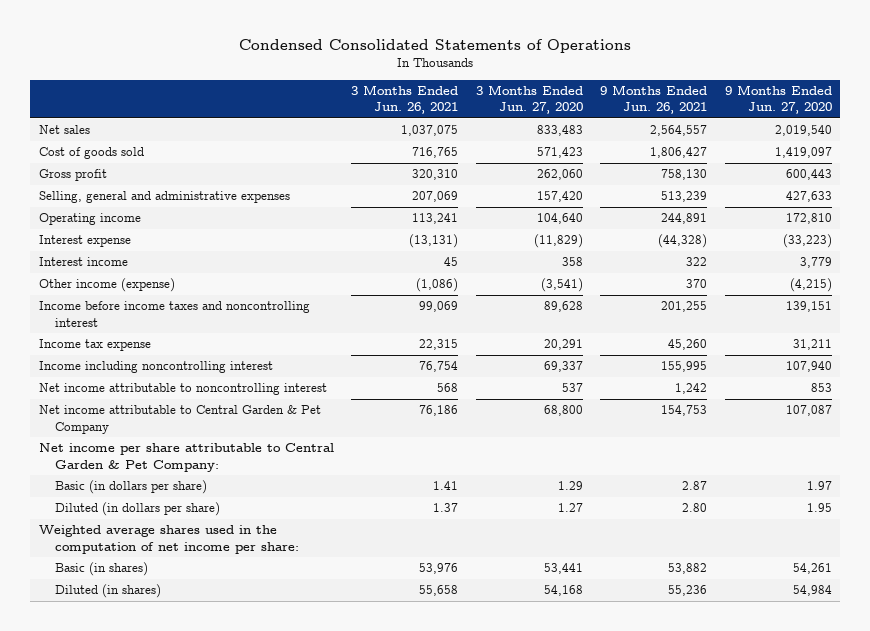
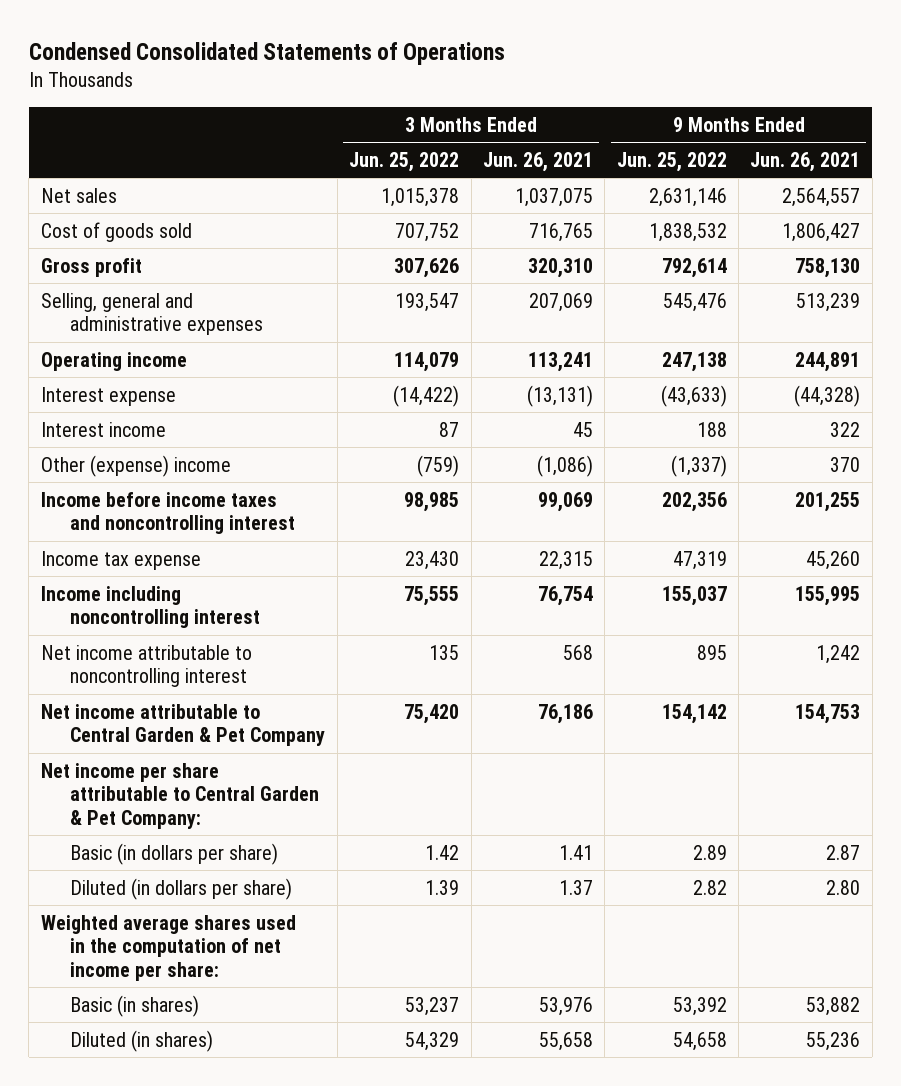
[475,84,583,115] 3 Months Ended Jun. 27, 2020 -> none
[724,84,832,115] 9 Months Ended Jun. 27, 2020 -> none
none -> [349,151,460,172] Jun. 25, 2022
none -> [616,151,727,172] Jun. 25, 2022
[38,278,175,293] Other income (expense) -> [40,454,231,477] Other (expense) income

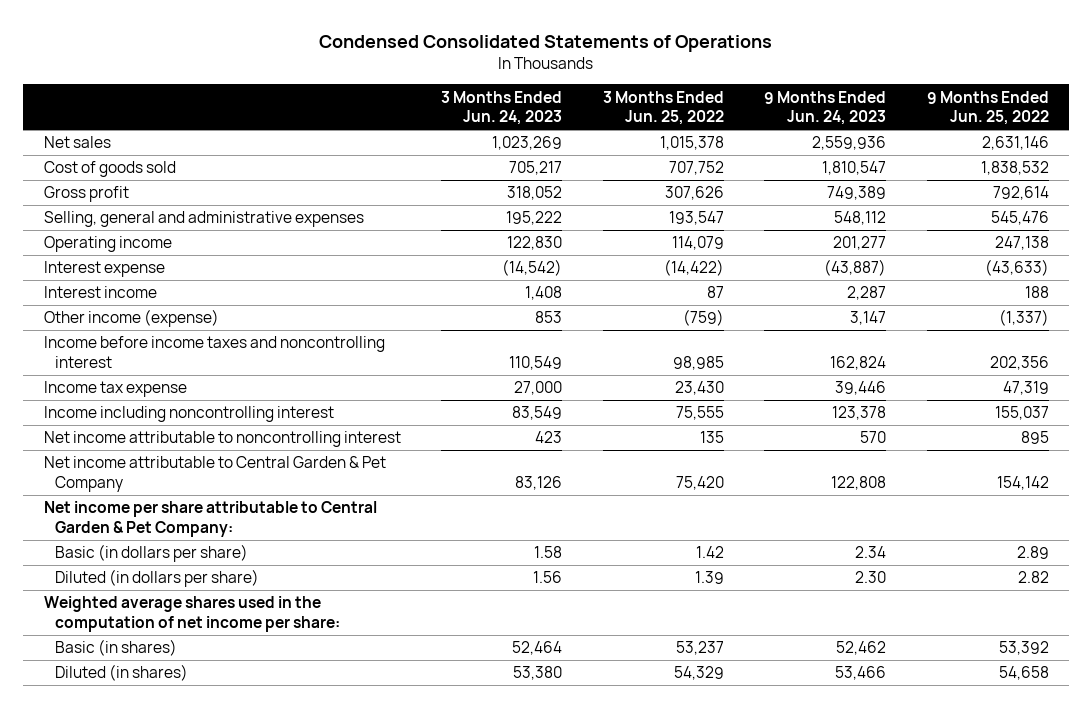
[482,151,593,172] Jun. 26, 2021 -> none
[750,151,861,172] Jun. 26, 2021 -> none
none -> [441,90,563,126] 3 Months Ended Jun. 24, 2023
none -> [764,90,887,126] 9 Months Ended Jun. 24, 2023
[40,454,231,477] Other (expense) income -> [43,309,219,328] Other income (expense)

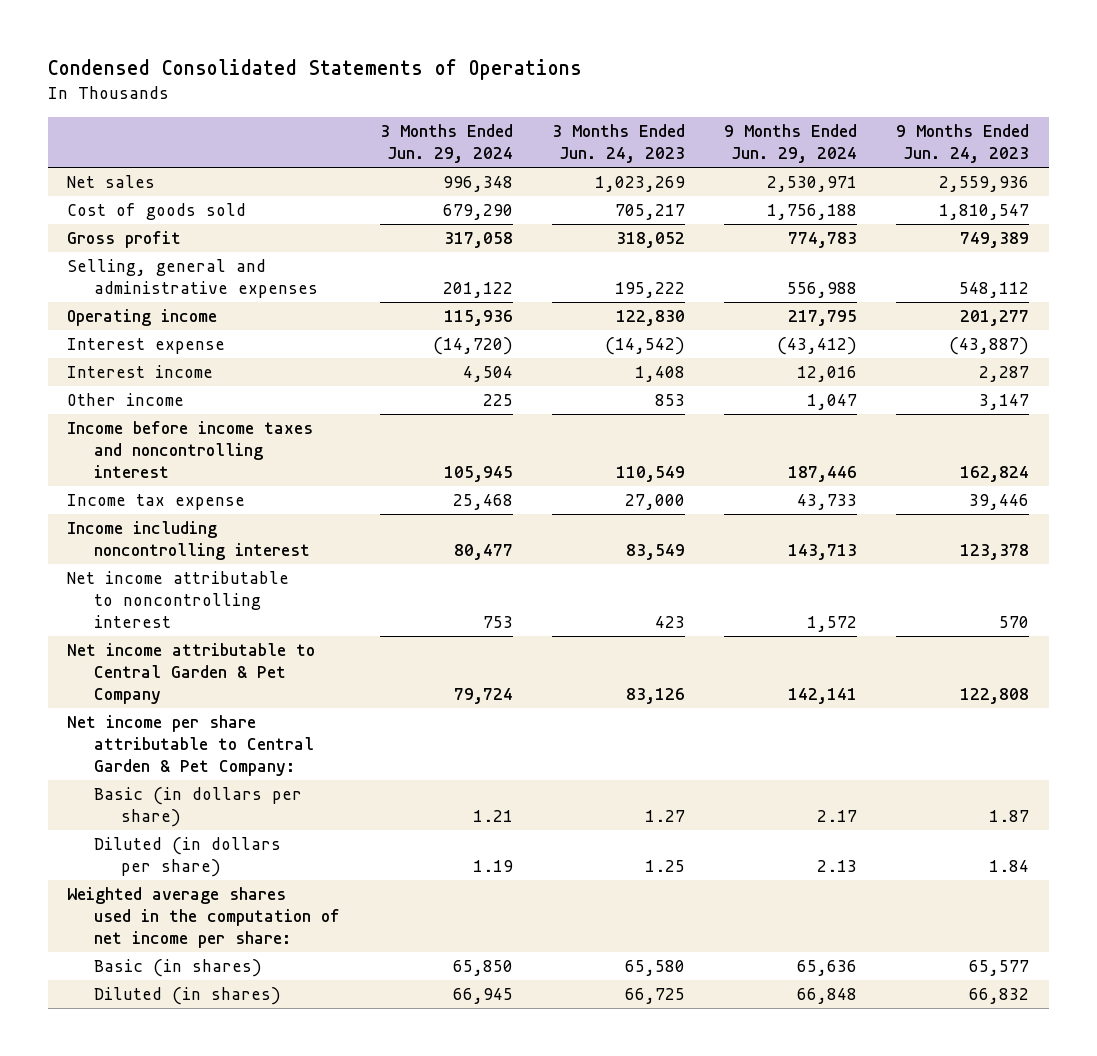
[602,90,724,126] 3 Months Ended Jun. 25, 2022 -> none
[926,90,1049,126] 9 Months Ended Jun. 25, 2022 -> none
none -> [379,124,513,164] 3 Months Ended Jun. 29, 2024
none -> [724,124,858,164] 9 Months Ended Jun. 29, 2024
[43,309,219,328] Other income (expense) -> [67,393,185,407] Other income
[534,546,563,559] 1.58 -> [644,810,685,823] 1.27
[855,546,887,559] 2.34 -> [989,810,1030,823] 1.87
[533,571,563,584] 1.56 -> [644,860,685,873] 1.25
[855,571,887,584] 2.30 -> [989,860,1030,873] 1.84
[512,641,563,656] 52,464 -> [624,960,685,977] 65,580
[836,641,887,656] 52,462 -> [969,960,1030,977] 65,577
[513,666,563,681] 53,380 -> [624,988,685,1005] 66,725
[835,666,887,681] 53,466 -> [969,988,1030,1005] 66,832

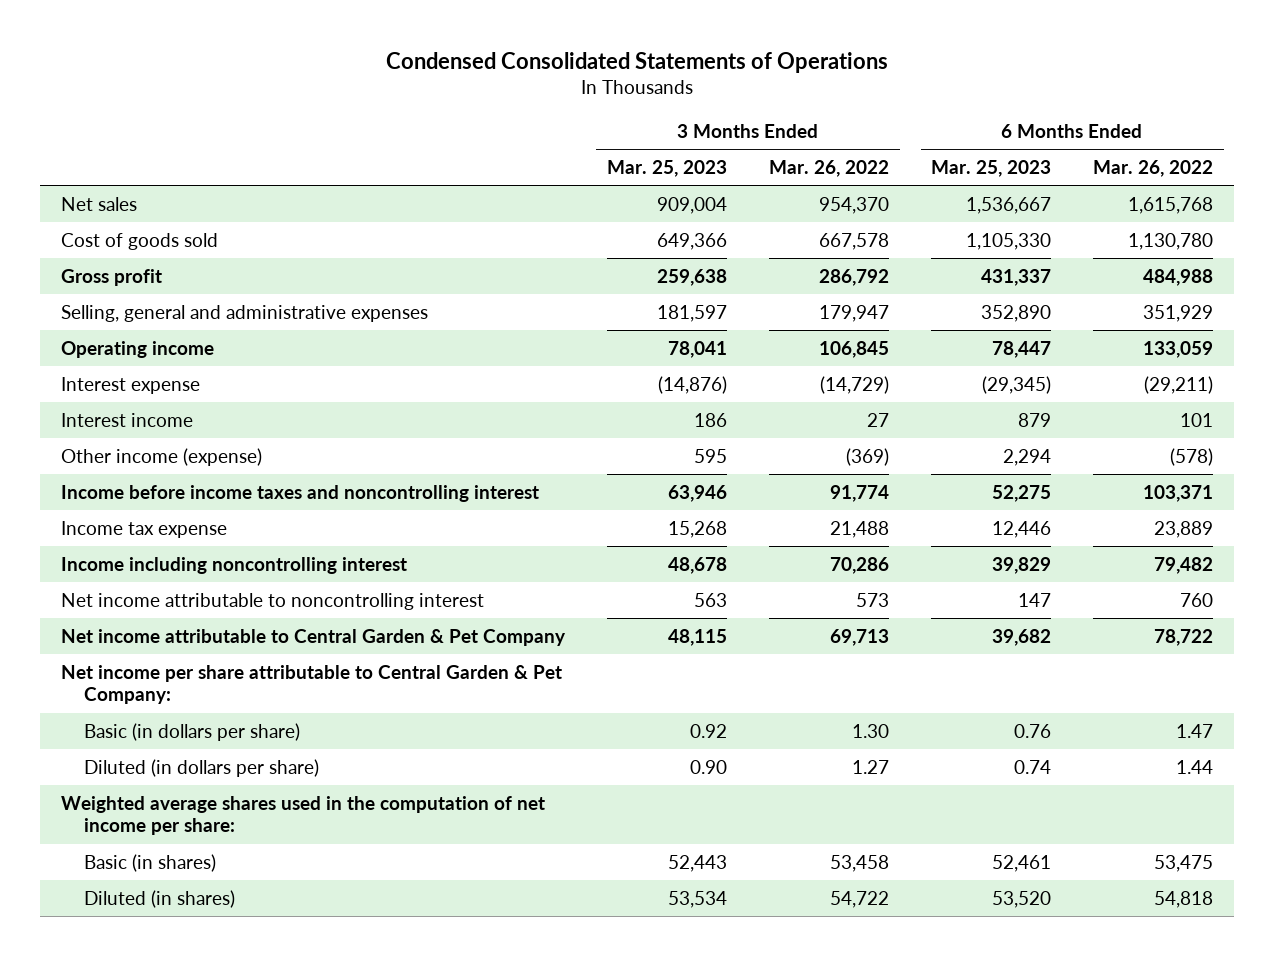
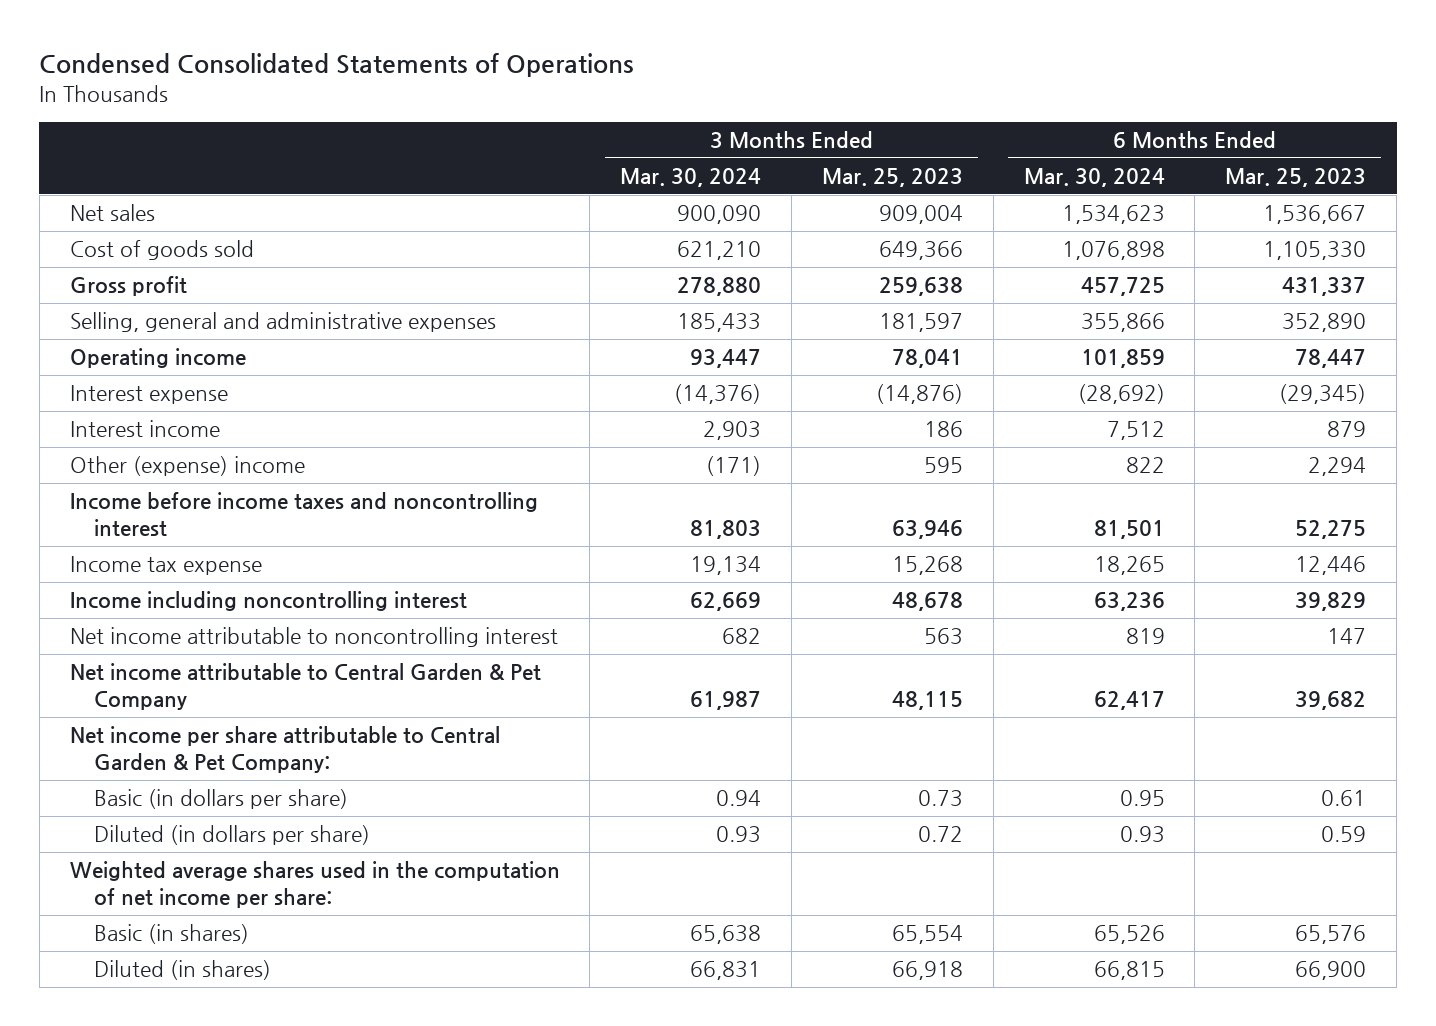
[769,159,890,177] Mar. 26, 2022 -> none
[1093,159,1214,177] Mar. 26, 2022 -> none
none -> [620,167,762,187] Mar. 30, 2024
none -> [1023,167,1165,187] Mar. 30, 2024
[60,447,262,466] Other income (expense) -> [69,456,305,477] Other (expense) income
[689,723,727,738] 0.92 -> [917,790,963,808] 0.73
[1014,723,1052,738] 0.76 -> [1321,790,1367,807] 0.61
[689,759,727,774] 0.90 -> [917,826,963,843] 0.72
[1014,759,1052,774] 0.74 -> [1321,826,1367,843] 0.59
[667,854,727,872] 52,443 -> [891,925,963,945] 65,554
[992,854,1052,872] 52,461 -> [1295,925,1367,945] 65,576
[667,890,727,908] 53,534 -> [891,961,963,981] 66,918
[992,890,1052,908] 53,520 -> [1295,961,1367,981] 66,900

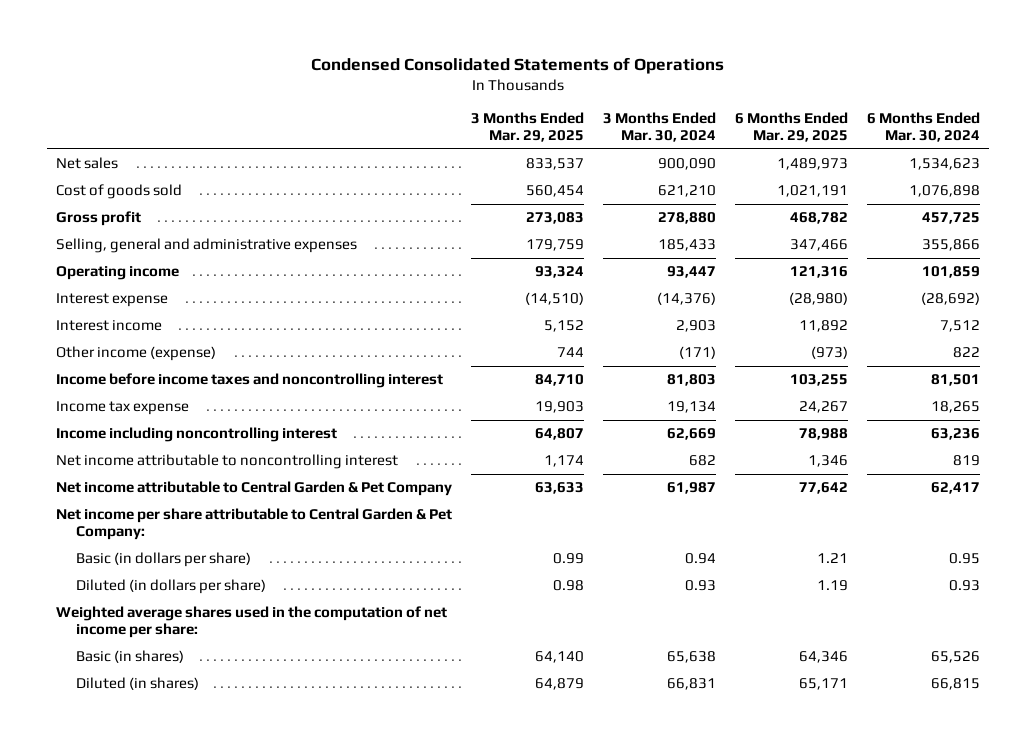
[821,167,963,187] Mar. 25, 2023 -> none
[1225,167,1367,187] Mar. 25, 2023 -> none
none -> [471,111,585,143] 3 Months Ended Mar. 29, 2025
none -> [735,111,849,143] 6 Months Ended Mar. 29, 2025
[69,456,305,477] Other (expense) income -> [56,346,217,362] Other income (expense)

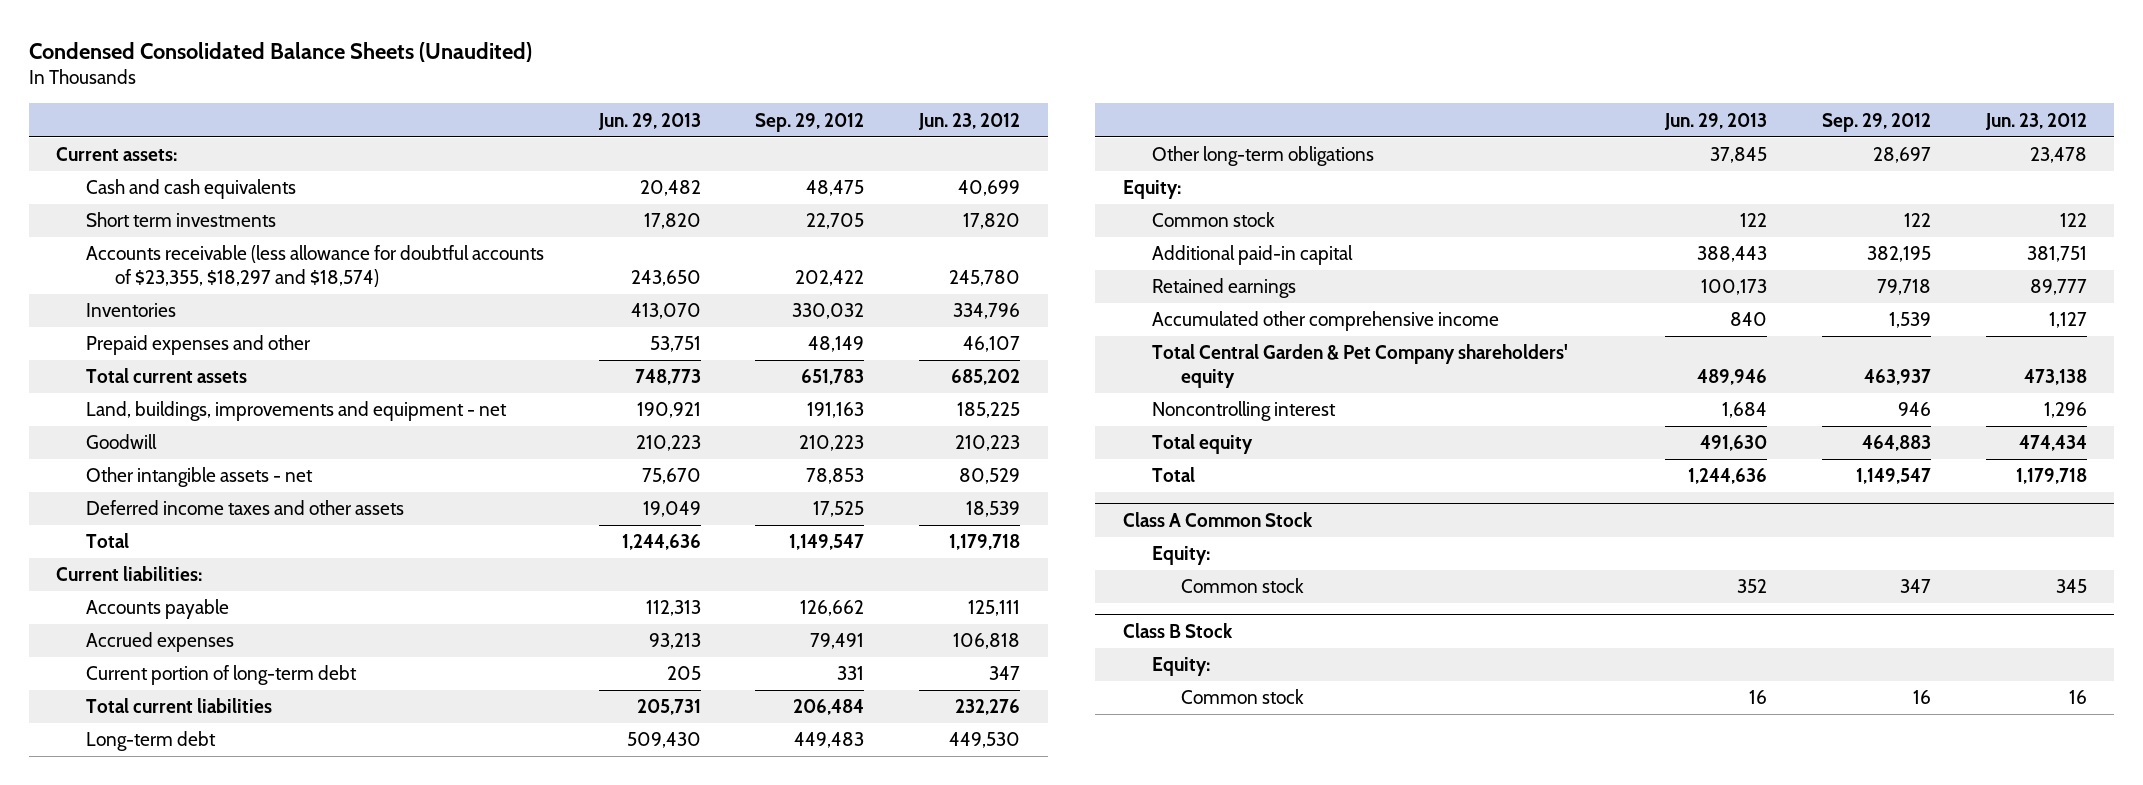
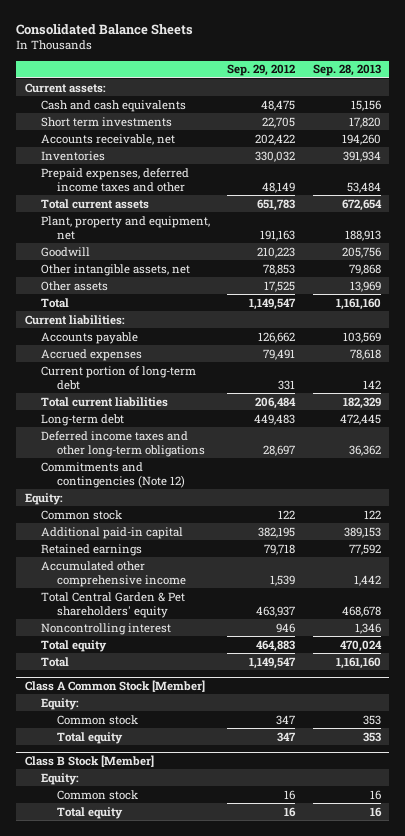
[29,41,533,62] Condensed Consolidated Balance Sheets (Unaudited) -> [15,23,193,35] Consolidated Balance Sheets
[597,112,701,130] Jun. 29, 2013 -> none
[918,112,1021,130] Jun. 23, 2012 -> none
none -> [312,64,381,77] Sep. 28, 2013
[85,245,544,287] Accounts receivable (less allowance for doubtful accounts of $23,355, $18,297 and $18,574) -> [40,133,175,145] Accounts receivable, net
[85,335,311,356] Prepaid expenses and other -> [40,167,189,192] Prepaid expenses, deferred income taxes and other
[85,401,507,422] Land, buildings, improvements and equipment - net -> [40,215,210,240] Plant, property and equipment, net
[85,467,313,488] Other intangible assets - net -> [40,263,190,276] Other intangible assets, net
[85,500,404,516] Deferred income taxes and other assets -> [40,280,108,291] Other assets
[1151,146,1374,167] Other long-term obligations -> [40,430,205,457] Deferred income taxes and other long-term obligations
none -> [40,461,185,488] Commitments and contingencies (Note 12)
[1151,344,1568,388] Total Central Garden & Pet Company shareholders' equity -> [40,591,185,618] Total Central Garden & Pet shareholders' equity
[1122,512,1313,528] Class A Common Stock -> [24,679,205,692] Class A Common Stock [Member]
none -> [56,731,123,744] Total equity
[1122,623,1233,639] Class B Stock -> [24,754,154,767] Class B Stock [Member]
none -> [56,806,123,819] Total equity

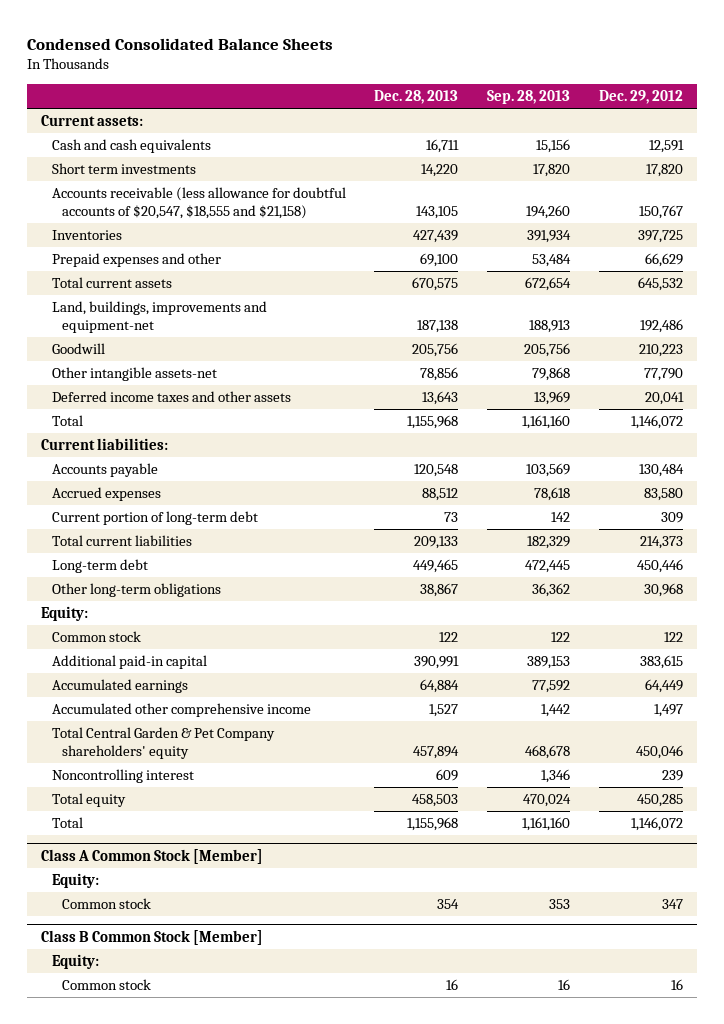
[15,23,193,35] Consolidated Balance Sheets -> [26,37,333,50] Condensed Consolidated Balance Sheets
[227,64,296,77] Sep. 29, 2012 -> none
none -> [374,90,459,105] Dec. 28, 2013
none -> [599,90,684,105] Dec. 29, 2012
[40,133,175,145] Accounts receivable, net -> [51,187,346,219] Accounts receivable (less allowance for doubtful accounts of $20,547, $18,555 and $21,158)
[40,167,189,192] Prepaid expenses, deferred income taxes and other -> [51,253,221,268] Prepaid expenses and other
[40,215,210,240] Plant, property and equipment, net -> [51,301,267,333] Land, buildings, improvements and equipment-net
[40,263,190,276] Other intangible assets, net -> [51,367,217,382] Other intangible assets-net
[40,280,108,291] Other assets -> [51,391,291,403] Deferred income taxes and other assets
[40,461,185,488] Commitments and contingencies (Note 12) -> none
[40,430,205,457] Deferred income taxes and other long-term obligations -> [51,583,221,598] Other long-term obligations
[40,543,142,556] Retained earnings -> [51,679,188,694] Accumulated earnings
[40,591,185,618] Total Central Garden & Pet shareholders' equity -> [51,727,275,759] Total Central Garden & Pet Company shareholders' equity
[56,731,123,744] Total equity -> none
[24,754,154,767] Class B Stock [Member] -> [41,929,264,945] Class B Common Stock [Member]
[56,806,123,819] Total equity -> none

